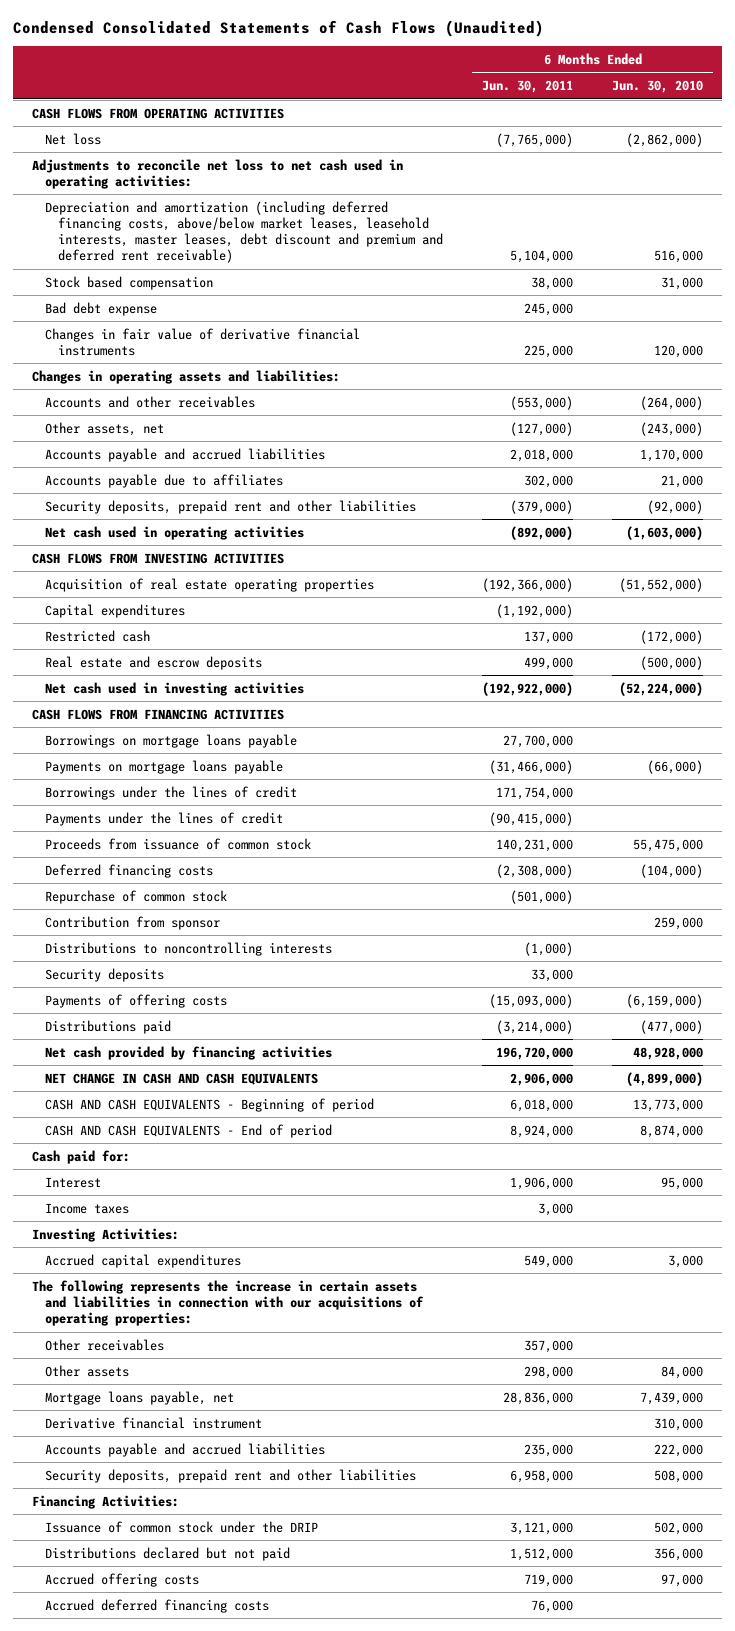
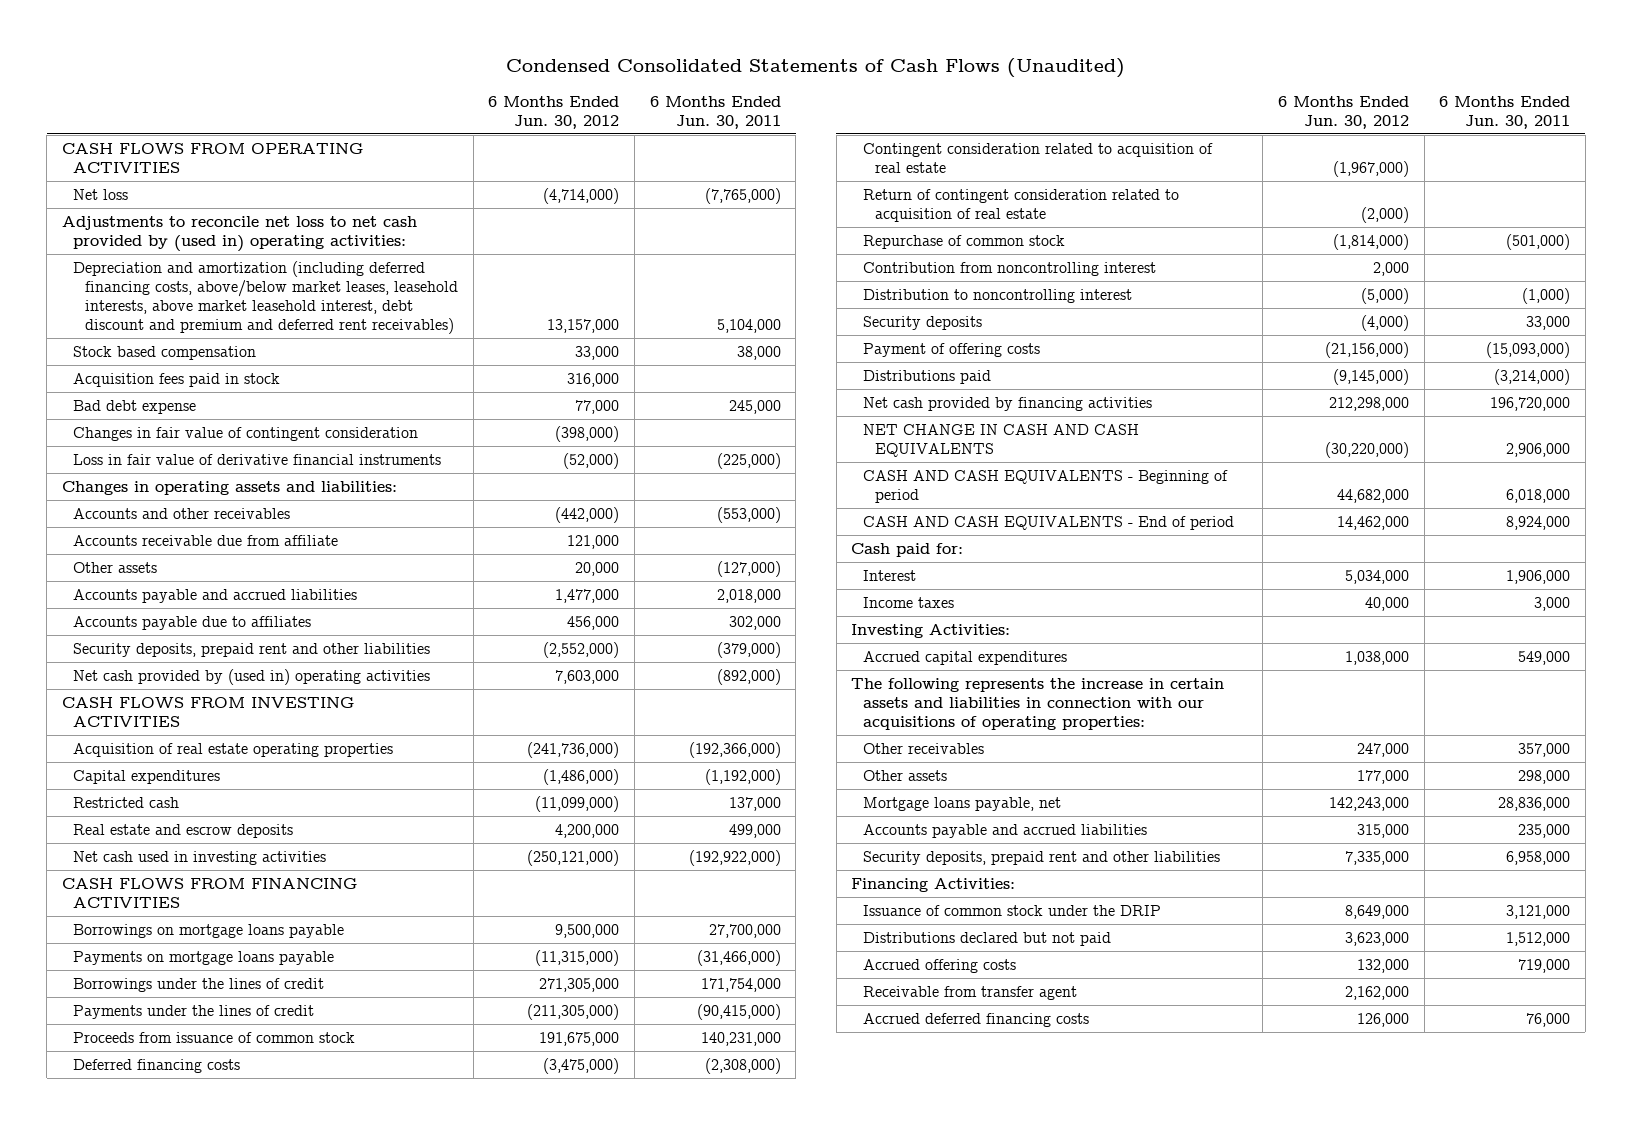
[611,80,703,94] Jun. 30, 2010 -> none
none -> [488,96,620,130] 6 Months Ended Jun. 30, 2012
[32,158,404,189] Adjustments to reconcile net loss to net cash used in operating activities: -> [61,216,417,253] Adjustments to reconcile net loss to net cash provided by (used in) operating activities:
[45,200,444,264] Depreciation and amortization (including deferred financing costs, above/below market leases, leasehold interests, master leases, debt discount and premium and deferred rent receivable) -> [73,261,458,335] Depreciation and amortization (including deferred financing costs, above/below market leases, leasehold interests, above market leasehold interest, debt discount and premium and deferred rent receivables)
none -> [73,373,281,388] Acquisition fees paid in stock
none -> [73,427,419,442] Changes in fair value of contingent consideration
[45,327,361,356] Changes in fair value of derivative financial instruments -> [73,454,442,466] Loss in fair value of derivative financial instruments
[524,344,574,358] 225,000 -> [716,453,781,470] (225,000)
none -> [73,535,339,547] Accounts receivable due from affiliate
[45,421,165,436] Other assets, net -> [73,562,158,574] Other assets
[45,525,305,540] Net cash used in operating activities -> [73,669,431,686] Net cash provided by (used in) operating activities
none -> [863,143,1214,174] Contingent consideration related to acquisition of real estate
none -> [863,189,1180,223] Return of contingent consideration related to acquisition of real estate
[45,915,221,930] Contribution from sponsor -> none
none -> [863,262,1157,277] Contribution from noncontrolling interest
[45,941,333,956] Distributions to noncontrolling interests -> [863,289,1133,304] Distribution to noncontrolling interest
[45,993,228,1008] Payments of offering costs -> [863,343,1041,358] Payment of offering costs
[45,1416,263,1429] Derivative financial instrument -> none
none -> [863,986,1078,1001] Receivable from transfer agent

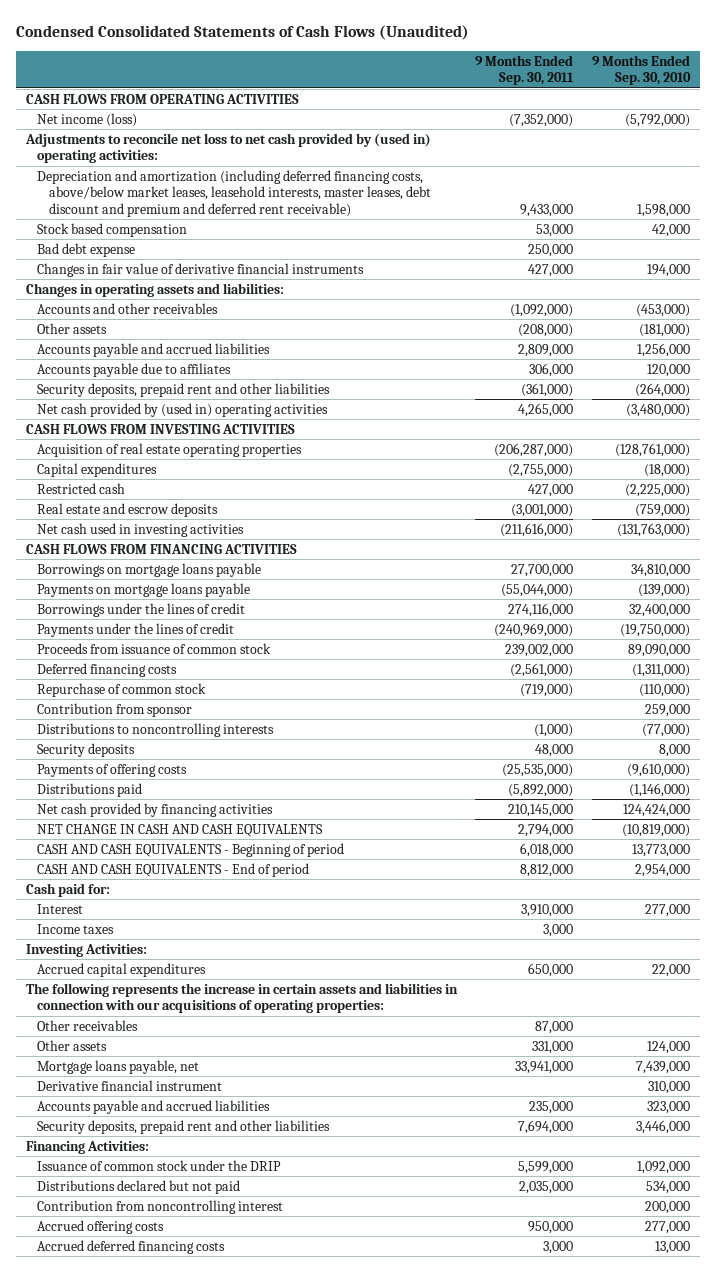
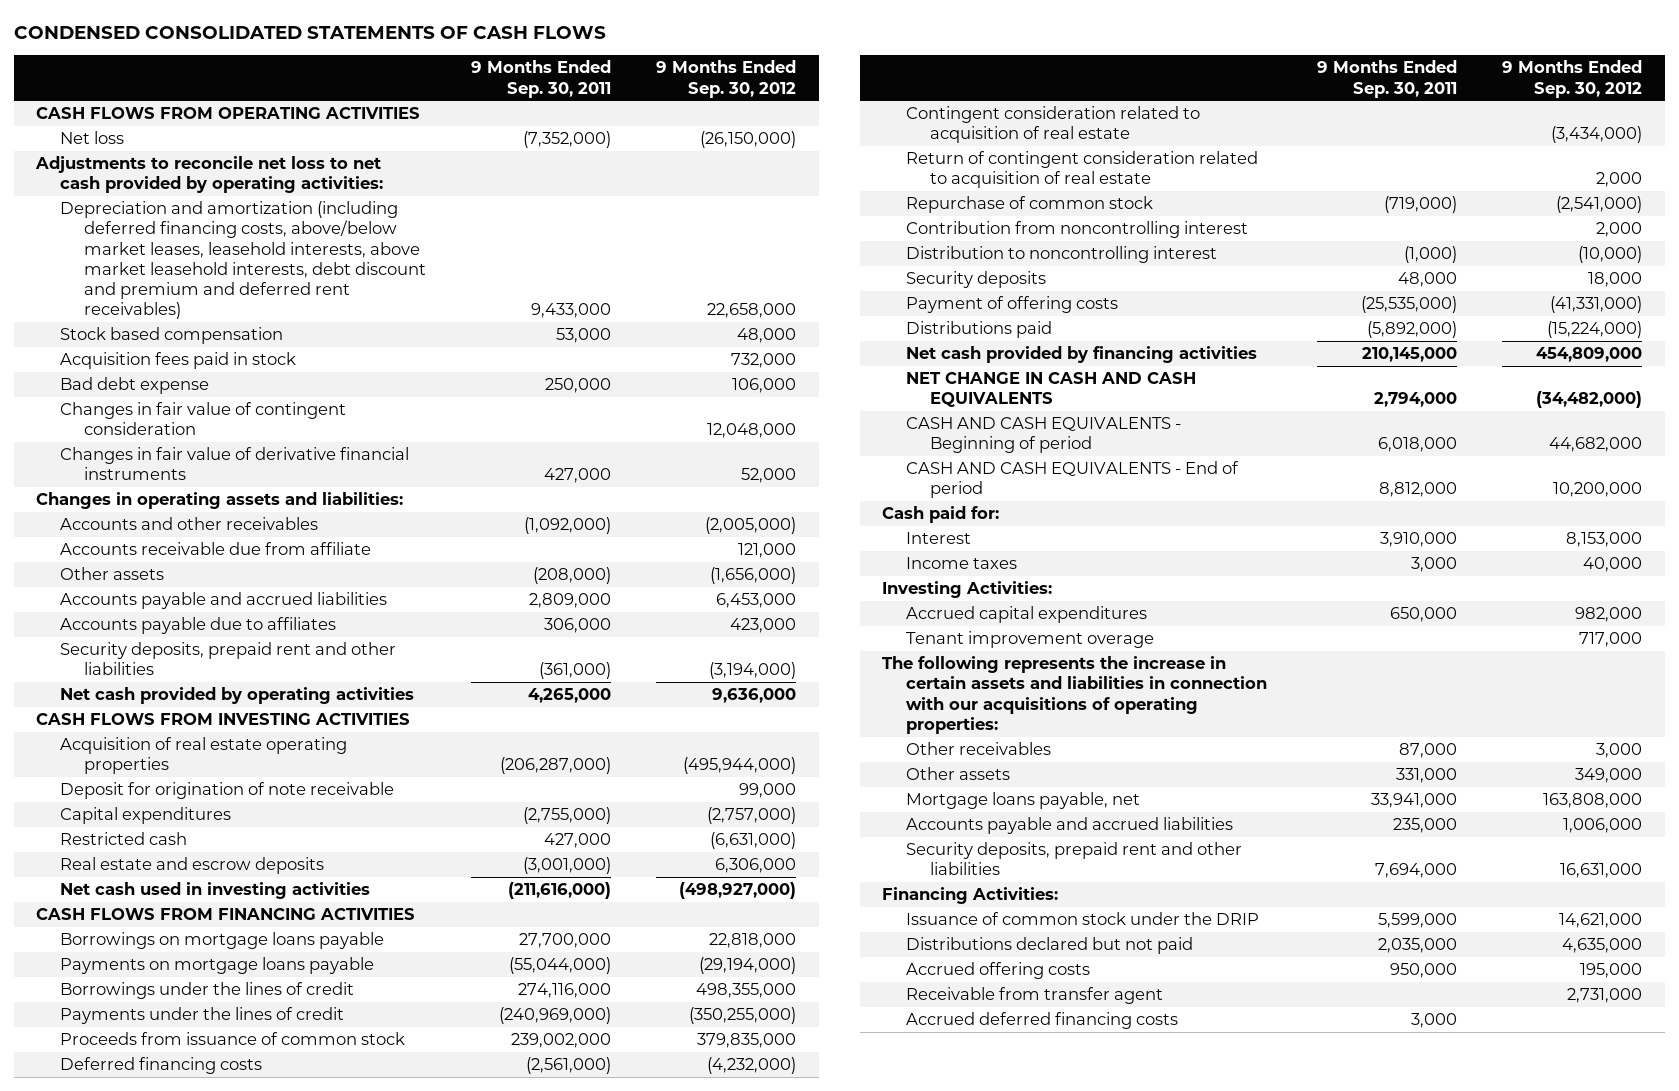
[16,25,470,41] Condensed Consolidated Statements of Cash Flows (Unaudited) -> [13,25,606,39] CONDENSED CONSOLIDATED STATEMENTS OF CASH FLOWS
[592,54,692,86] 9 Months Ended Sep. 30, 2010 -> none
none -> [656,60,797,98] 9 Months Ended Sep. 30, 2012
[37,112,138,127] Net income (loss) -> [60,131,125,145] Net loss
[24,132,431,164] Adjustments to reconcile net loss to net cash provided by (used in) operating activities: -> [35,156,384,194] Adjustments to reconcile net loss to net cash provided by operating activities:
[37,169,431,218] Depreciation and amortization (including deferred financing costs, above/below market leases, leasehold interests, master leases, debt discount and premium and deferred rent receivable) -> [60,201,426,319] Depreciation and amortization (including deferred financing costs, above/below market leases, leasehold interests, above market leasehold interests, debt discount and premium and deferred rent receivables)
none -> [60,352,297,370] Acquisition fees paid in stock
none -> [60,402,347,436] Changes in fair value of contingent consideration
none -> [60,542,372,556] Accounts receivable due from affiliate
[37,402,329,417] Net cash provided by (used in) operating activities -> [60,687,415,705] Net cash provided by operating activities
none -> [60,782,395,800] Deposit for origination of note receivable
none -> [906,106,1201,144] Contingent consideration related to acquisition of real estate
none -> [906,151,1259,189] Return of contingent consideration related to acquisition of real estate
[37,702,193,717] Contribution from sponsor -> none
[37,1199,284,1214] Contribution from noncontrolling interest -> [906,221,1249,239] Contribution from noncontrolling interest
[37,722,275,737] Distributions to noncontrolling interests -> [906,246,1218,264] Distribution to noncontrolling interest
[37,763,188,777] Payments of offering costs -> [906,296,1119,314] Payment of offering costs
none -> [906,631,1155,649] Tenant improvement overage
[37,1079,223,1091] Derivative financial instrument -> none
none -> [906,987,1164,1005] Receivable from transfer agent

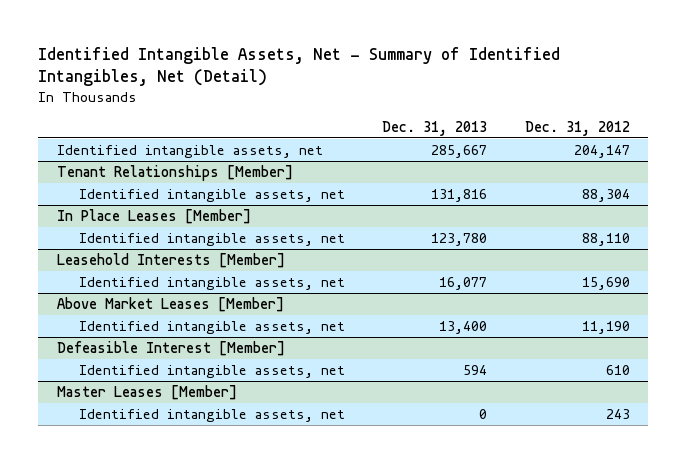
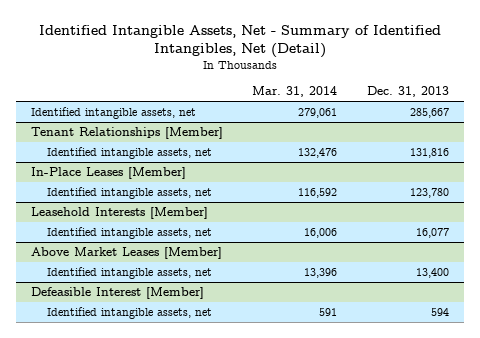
[524,120,630,136] Dec. 31, 2012 -> none
none -> [252,86,338,98] Mar. 31, 2014
[56,208,251,224] In Place Leases [Member] -> [30,167,186,180] In-Place Leases [Member]
[56,384,237,400] Master Leases [Member] -> none
[78,408,345,422] Identified intangible assets, net -> none

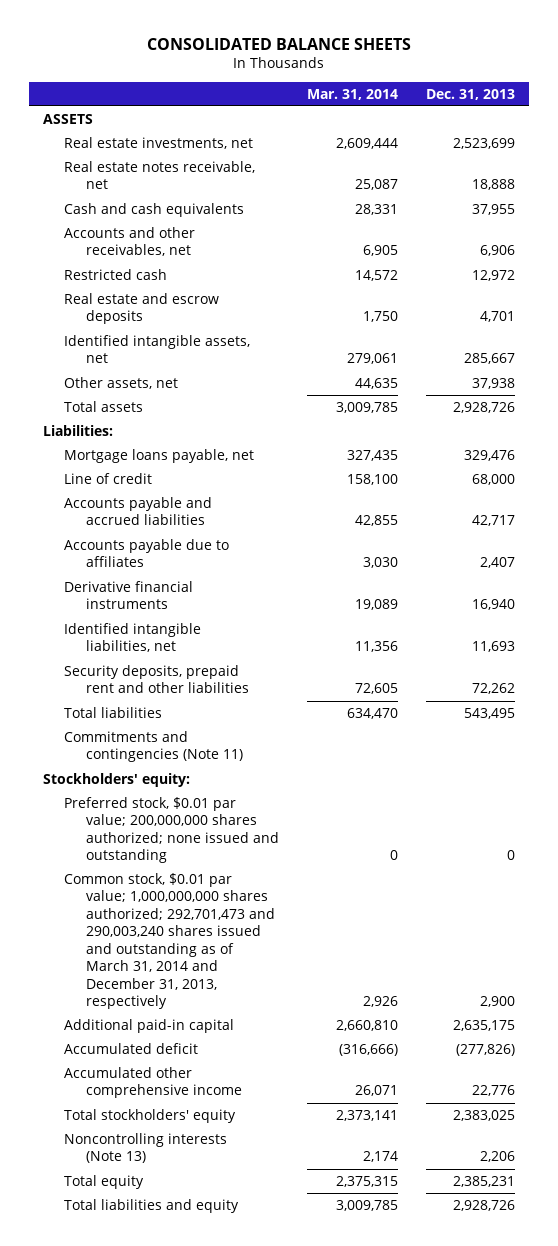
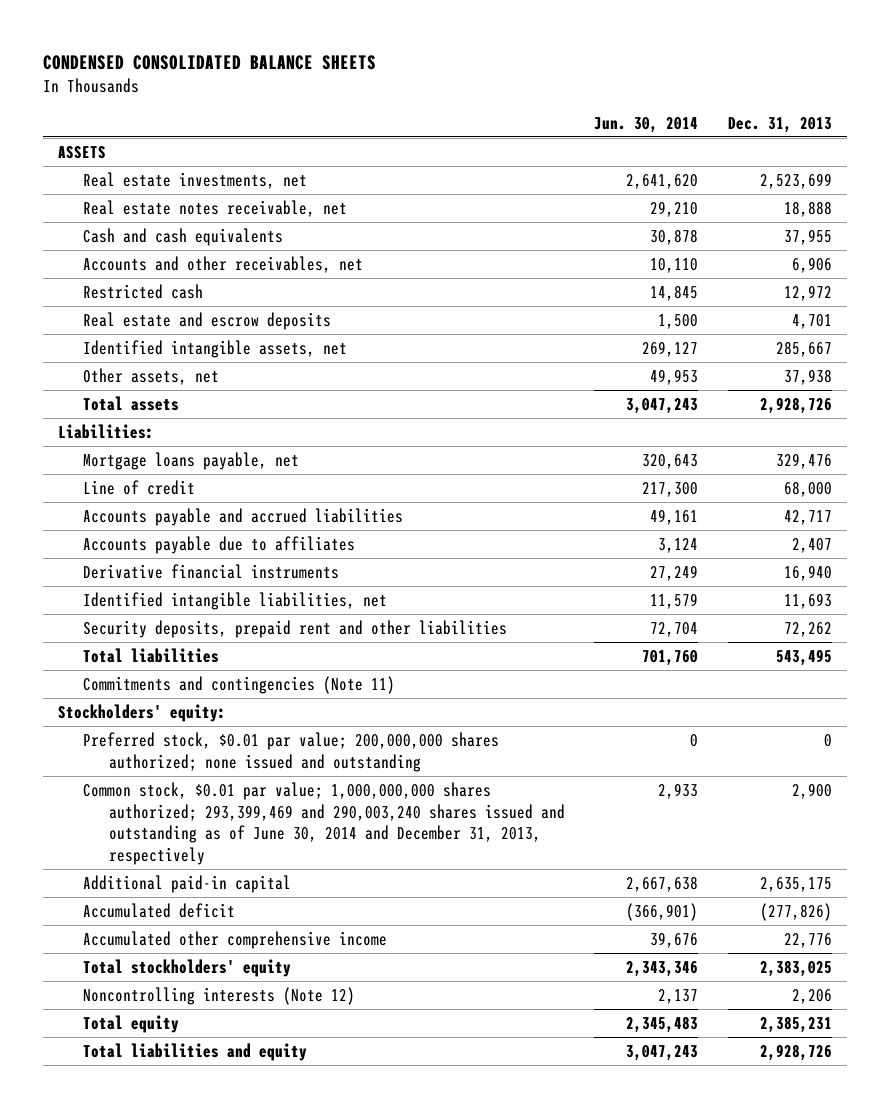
[146,37,411,50] CONSOLIDATED BALANCE SHEETS -> [42,55,376,71] CONDENSED CONSOLIDATED BALANCE SHEETS
[306,88,398,100] Mar. 31, 2014 -> none
none -> [594,116,699,133] Jun. 30, 2014
[64,872,275,1009] Common stock, $0.01 par value; 1,000,000,000 shares authorized; 292,701,473 and 290,003,240 shares issued and outstanding as of March 31, 2014 and December 31, 2013, respectively -> [83,781,565,866] Common stock, $0.01 par value; 1,000,000,000 shares authorized; 293,399,469 and 290,003,240 shares issued and outstanding as of June 30, 2014 and December 31, 2013, respectively
[64,1132,228,1164] Noncontrolling interests (Note 13) -> [83,986,356,1005] Noncontrolling interests (Note 12)

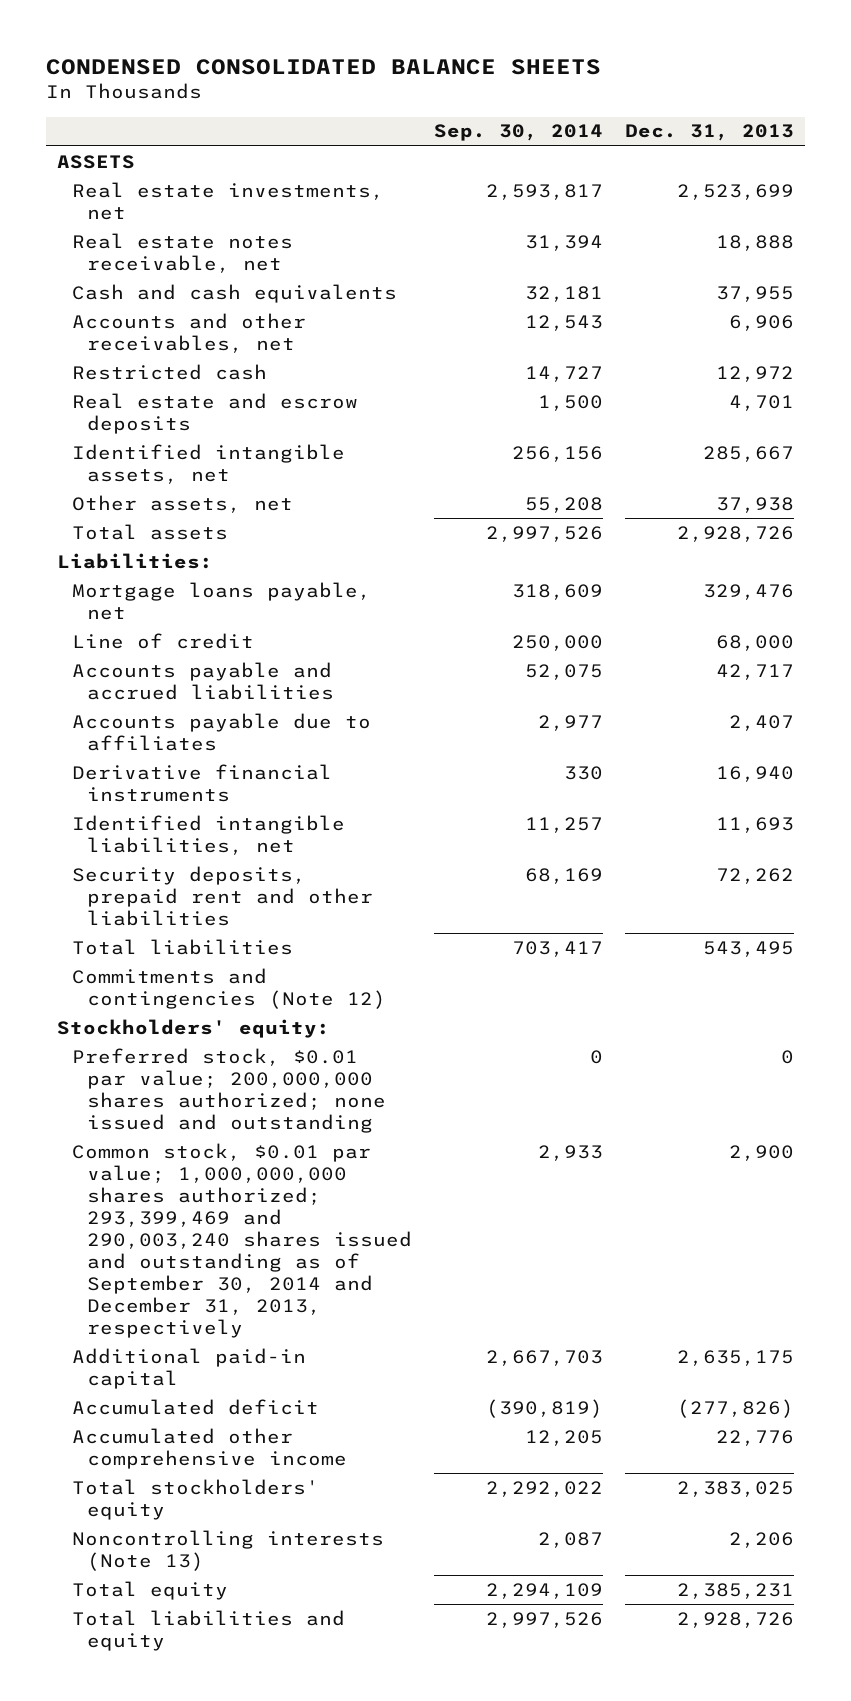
[594,116,699,133] Jun. 30, 2014 -> none
none -> [433,124,603,142] Sep. 30, 2014
[83,675,396,694] Commitments and contingencies (Note 11) -> [71,967,386,1009] Commitments and contingencies (Note 12)
[83,781,565,866] Common stock, $0.01 par value; 1,000,000,000 shares authorized; 293,399,469 and 290,003,240 shares issued and outstanding as of June 30, 2014 and December 31, 2013, respectively -> [71,1142,412,1338] Common stock, $0.01 par value; 1,000,000,000 shares authorized; 293,399,469 and 290,003,240 shares issued and outstanding as of September 30, 2014 and December 31, 2013, respectively
[83,986,356,1005] Noncontrolling interests (Note 12) -> [71,1529,384,1571] Noncontrolling interests (Note 13)

